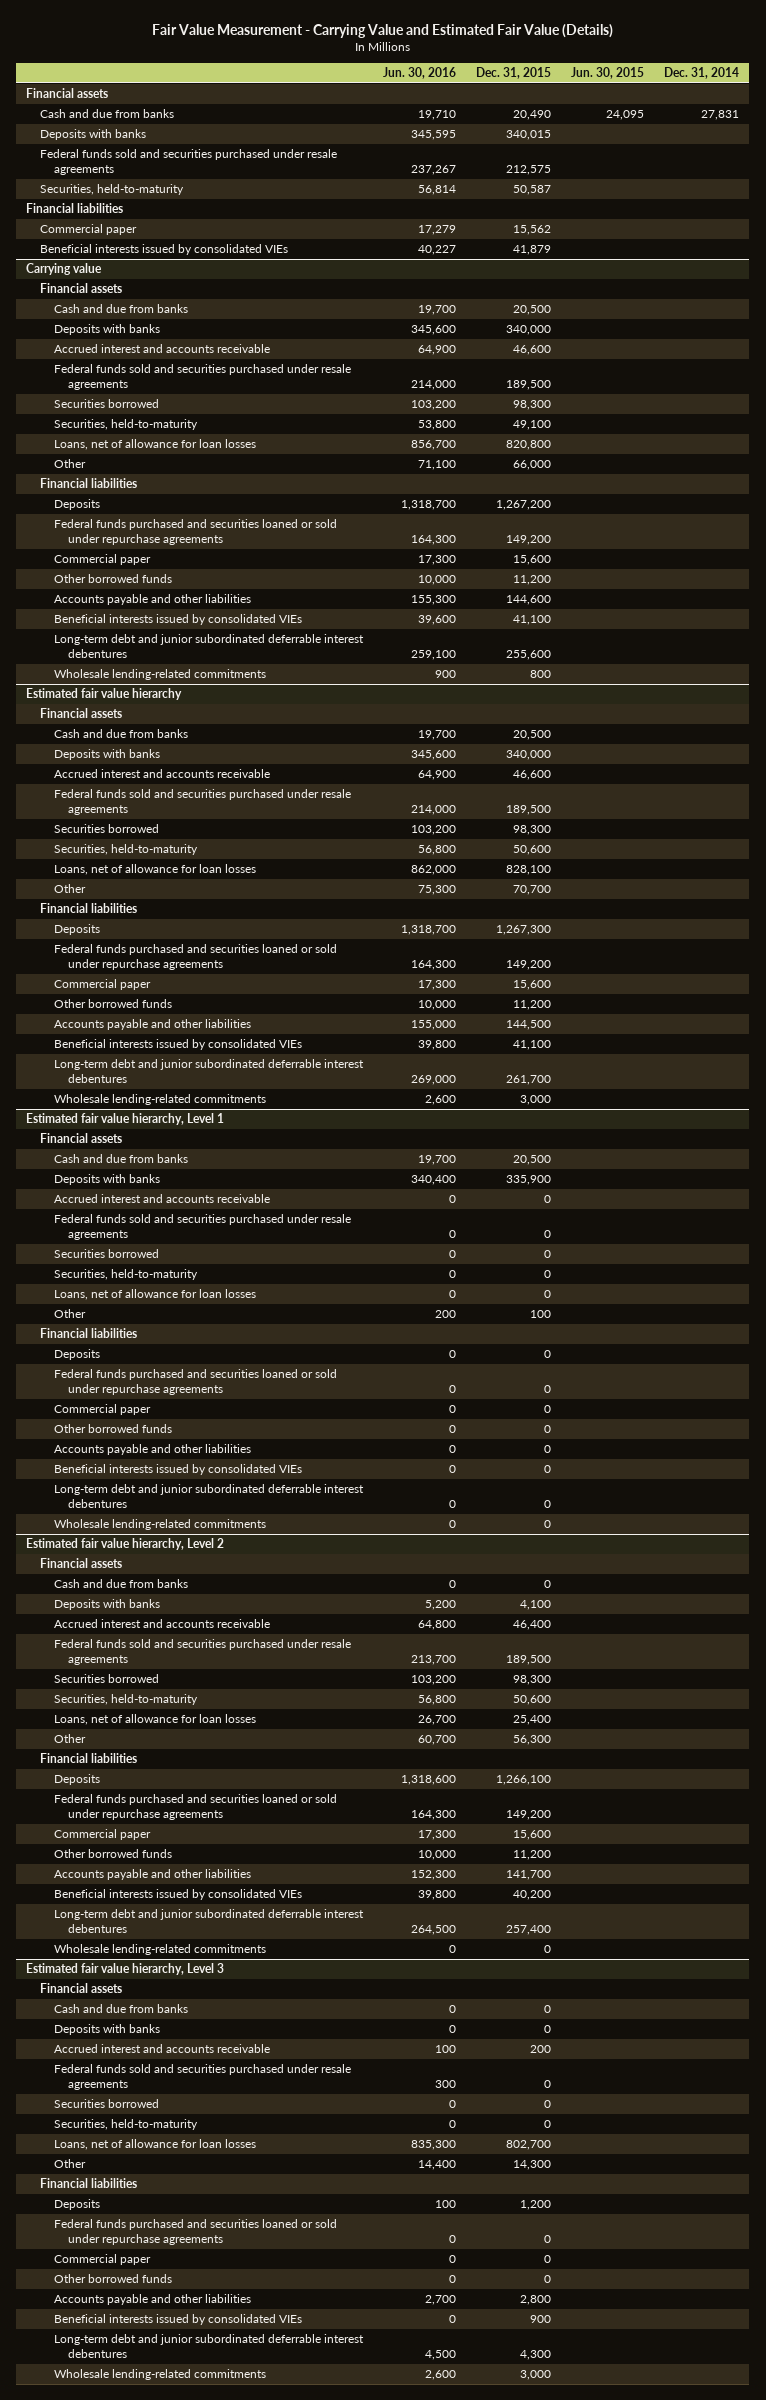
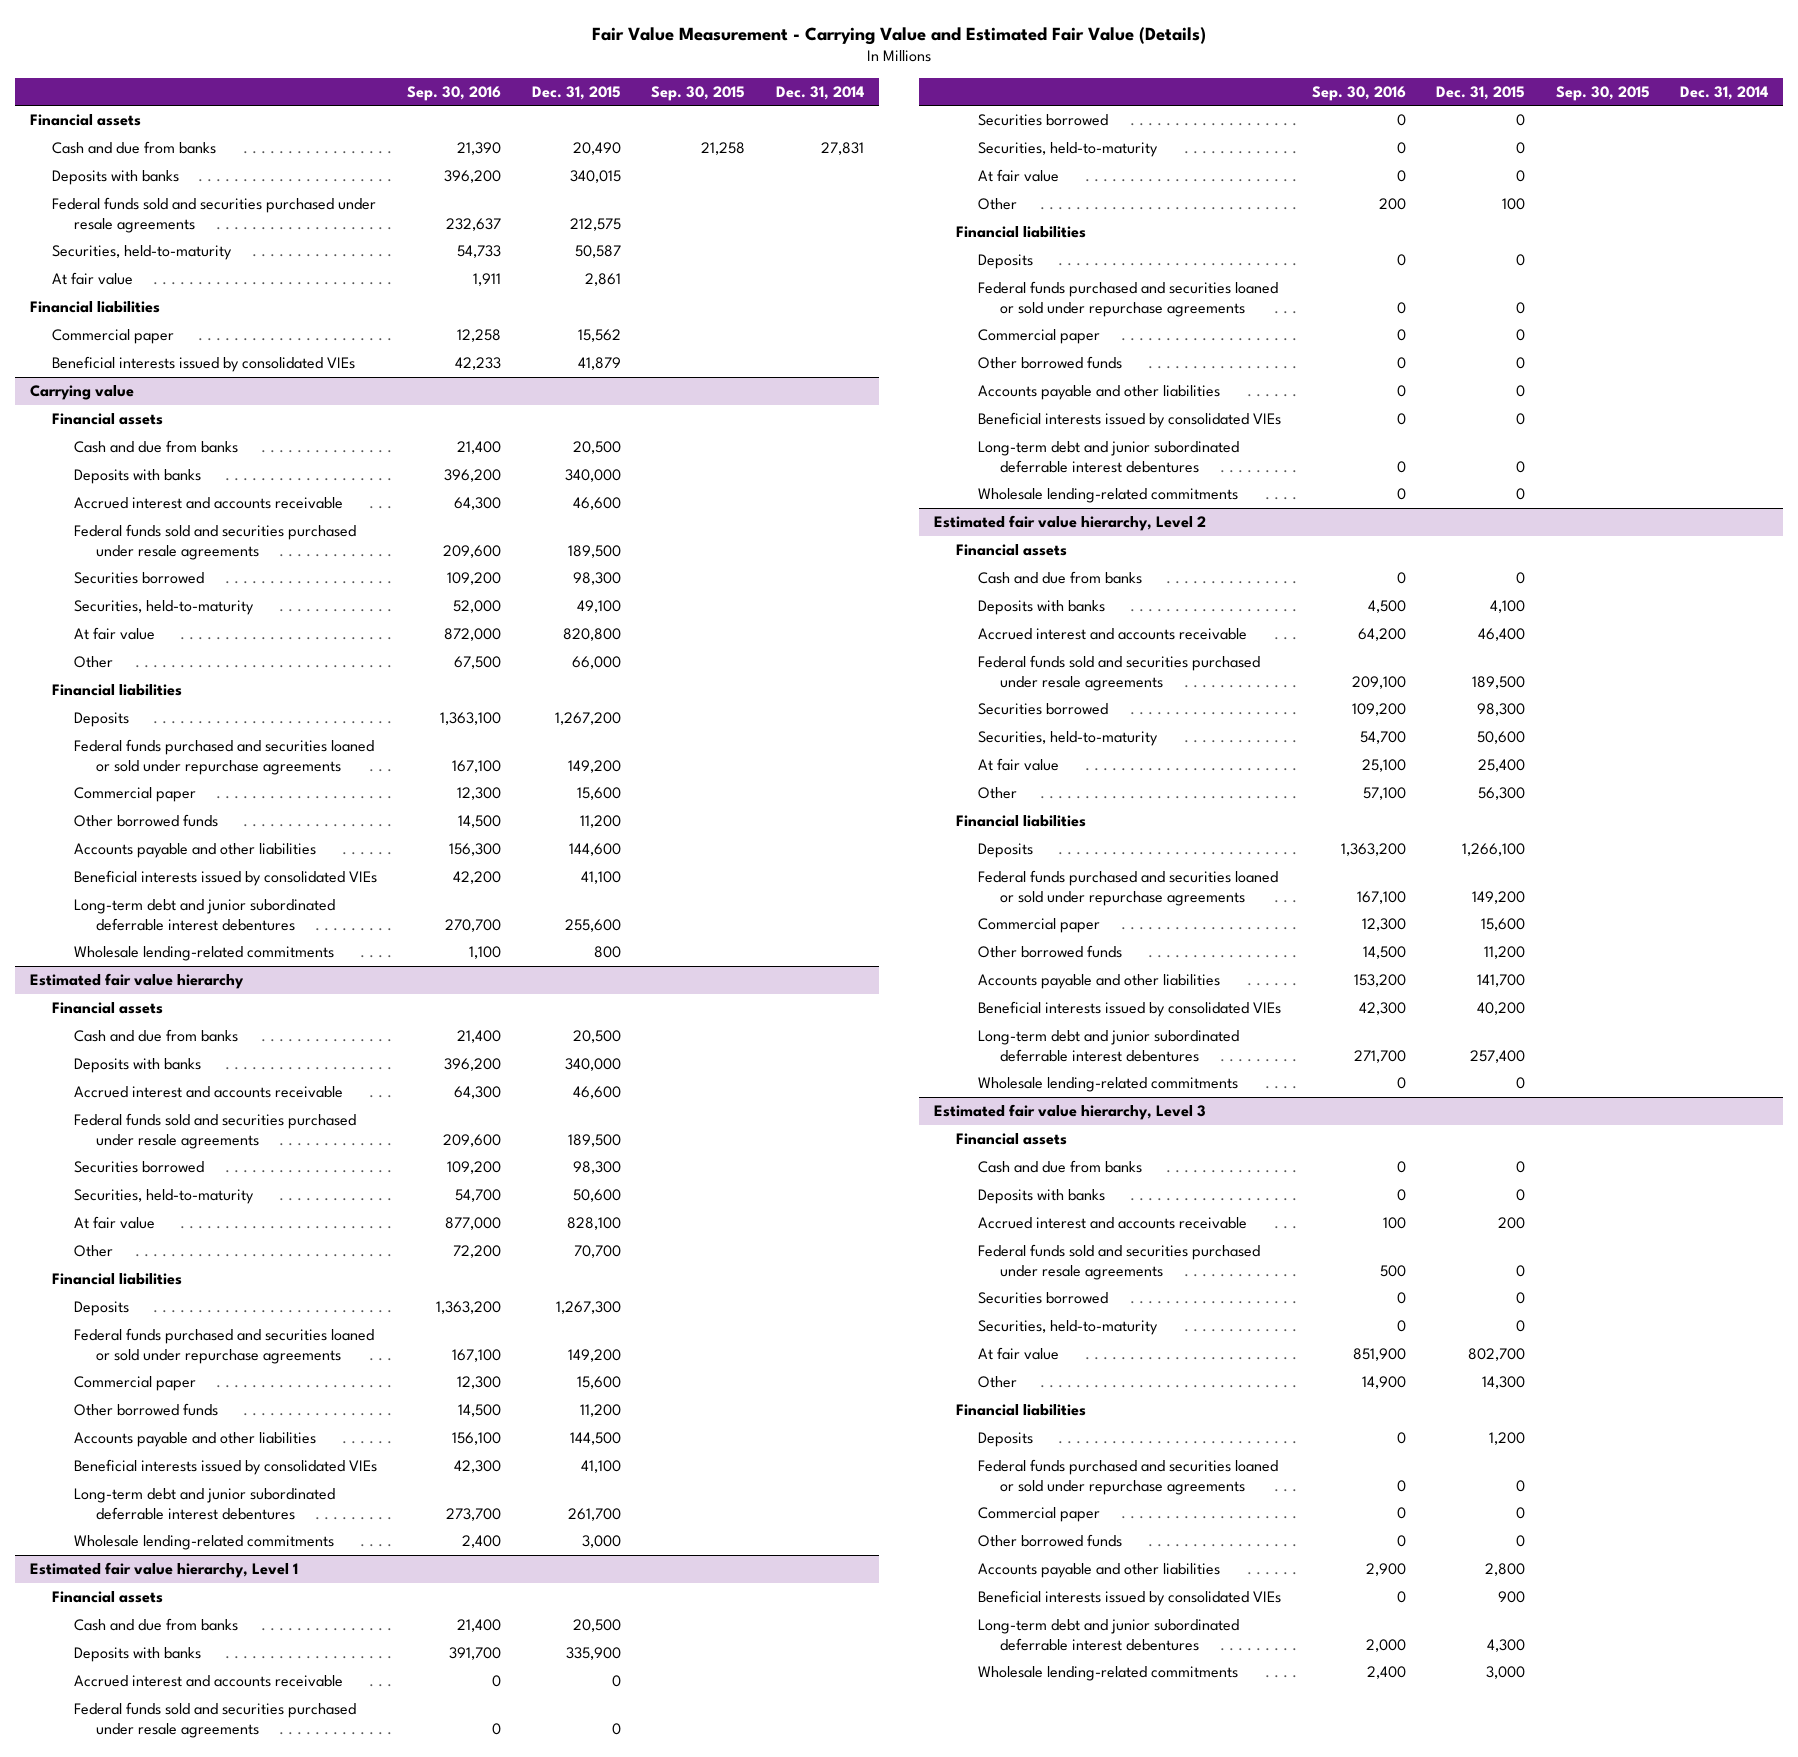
[383,67,457,80] Jun. 30, 2016 -> none
[571,67,645,80] Jun. 30, 2015 -> none
none -> [407,85,502,101] Sep. 30, 2016
none -> [651,85,746,101] Sep. 30, 2015
none -> [51,272,133,286] At fair value
[54,439,257,451] Loans, net of allowance for loan losses -> [73,627,155,641] At fair value
[54,864,257,876] Loans, net of allowance for loan losses -> [73,1216,155,1230] At fair value
[54,1289,257,1301] Loans, net of allowance for loan losses -> [978,169,1060,183] At fair value
[54,1714,257,1726] Loans, net of allowance for loan losses -> [978,758,1060,772] At fair value
[54,2139,257,2151] Loans, net of allowance for loan losses -> [978,1347,1060,1361] At fair value

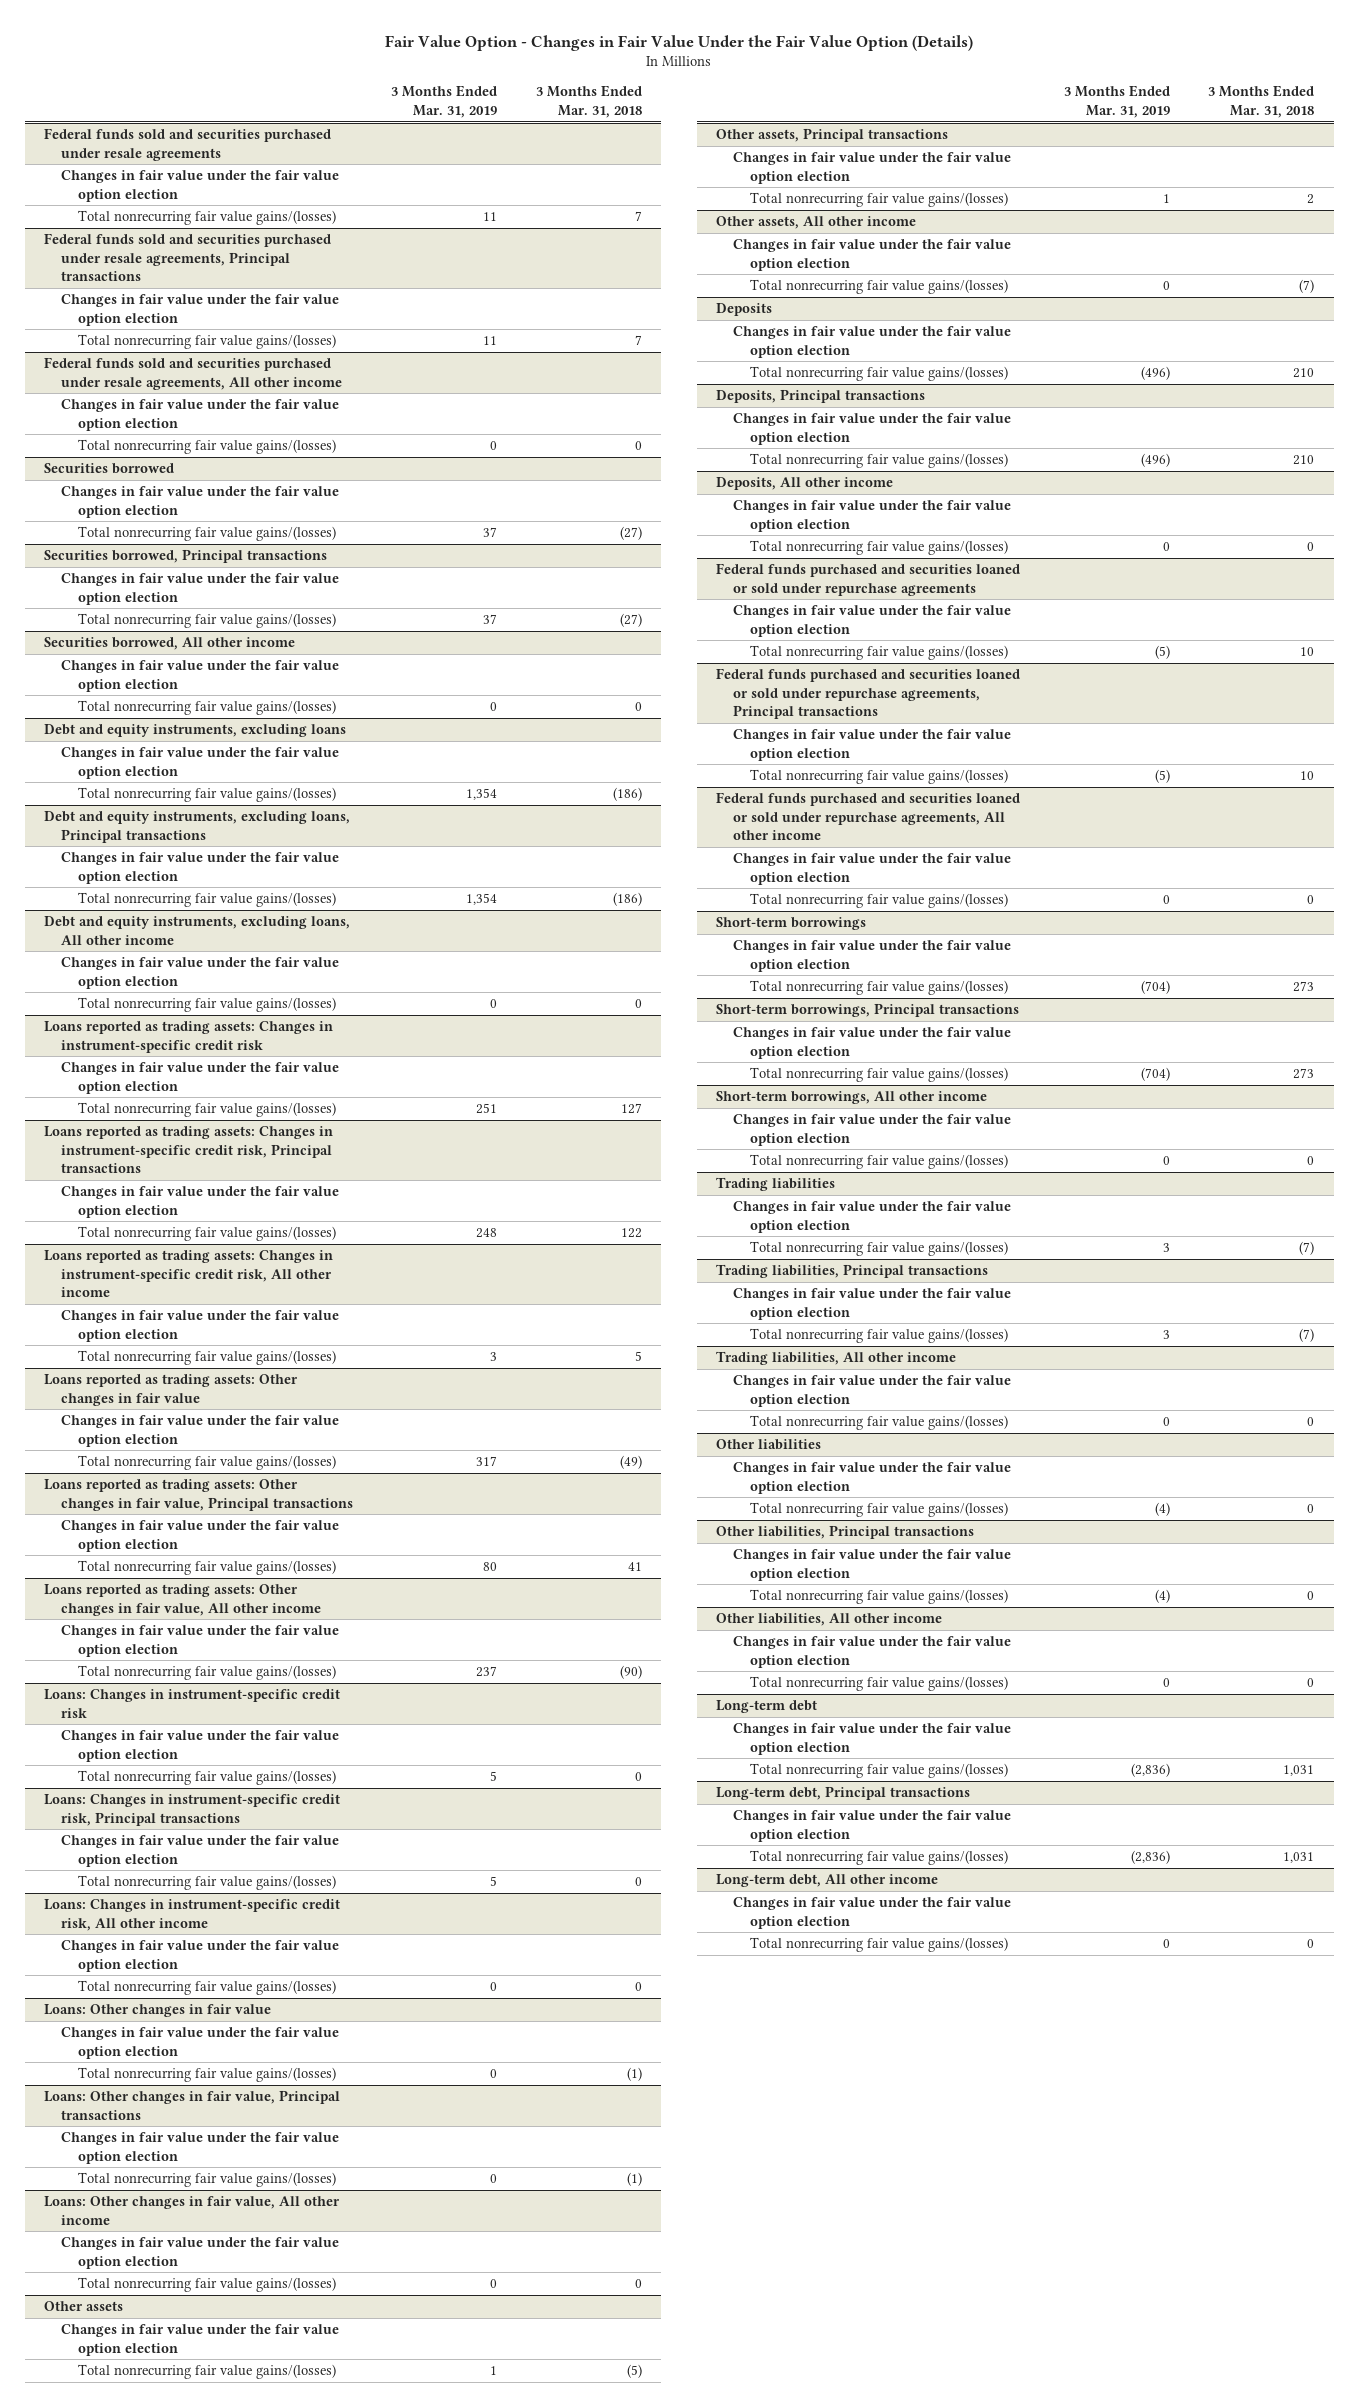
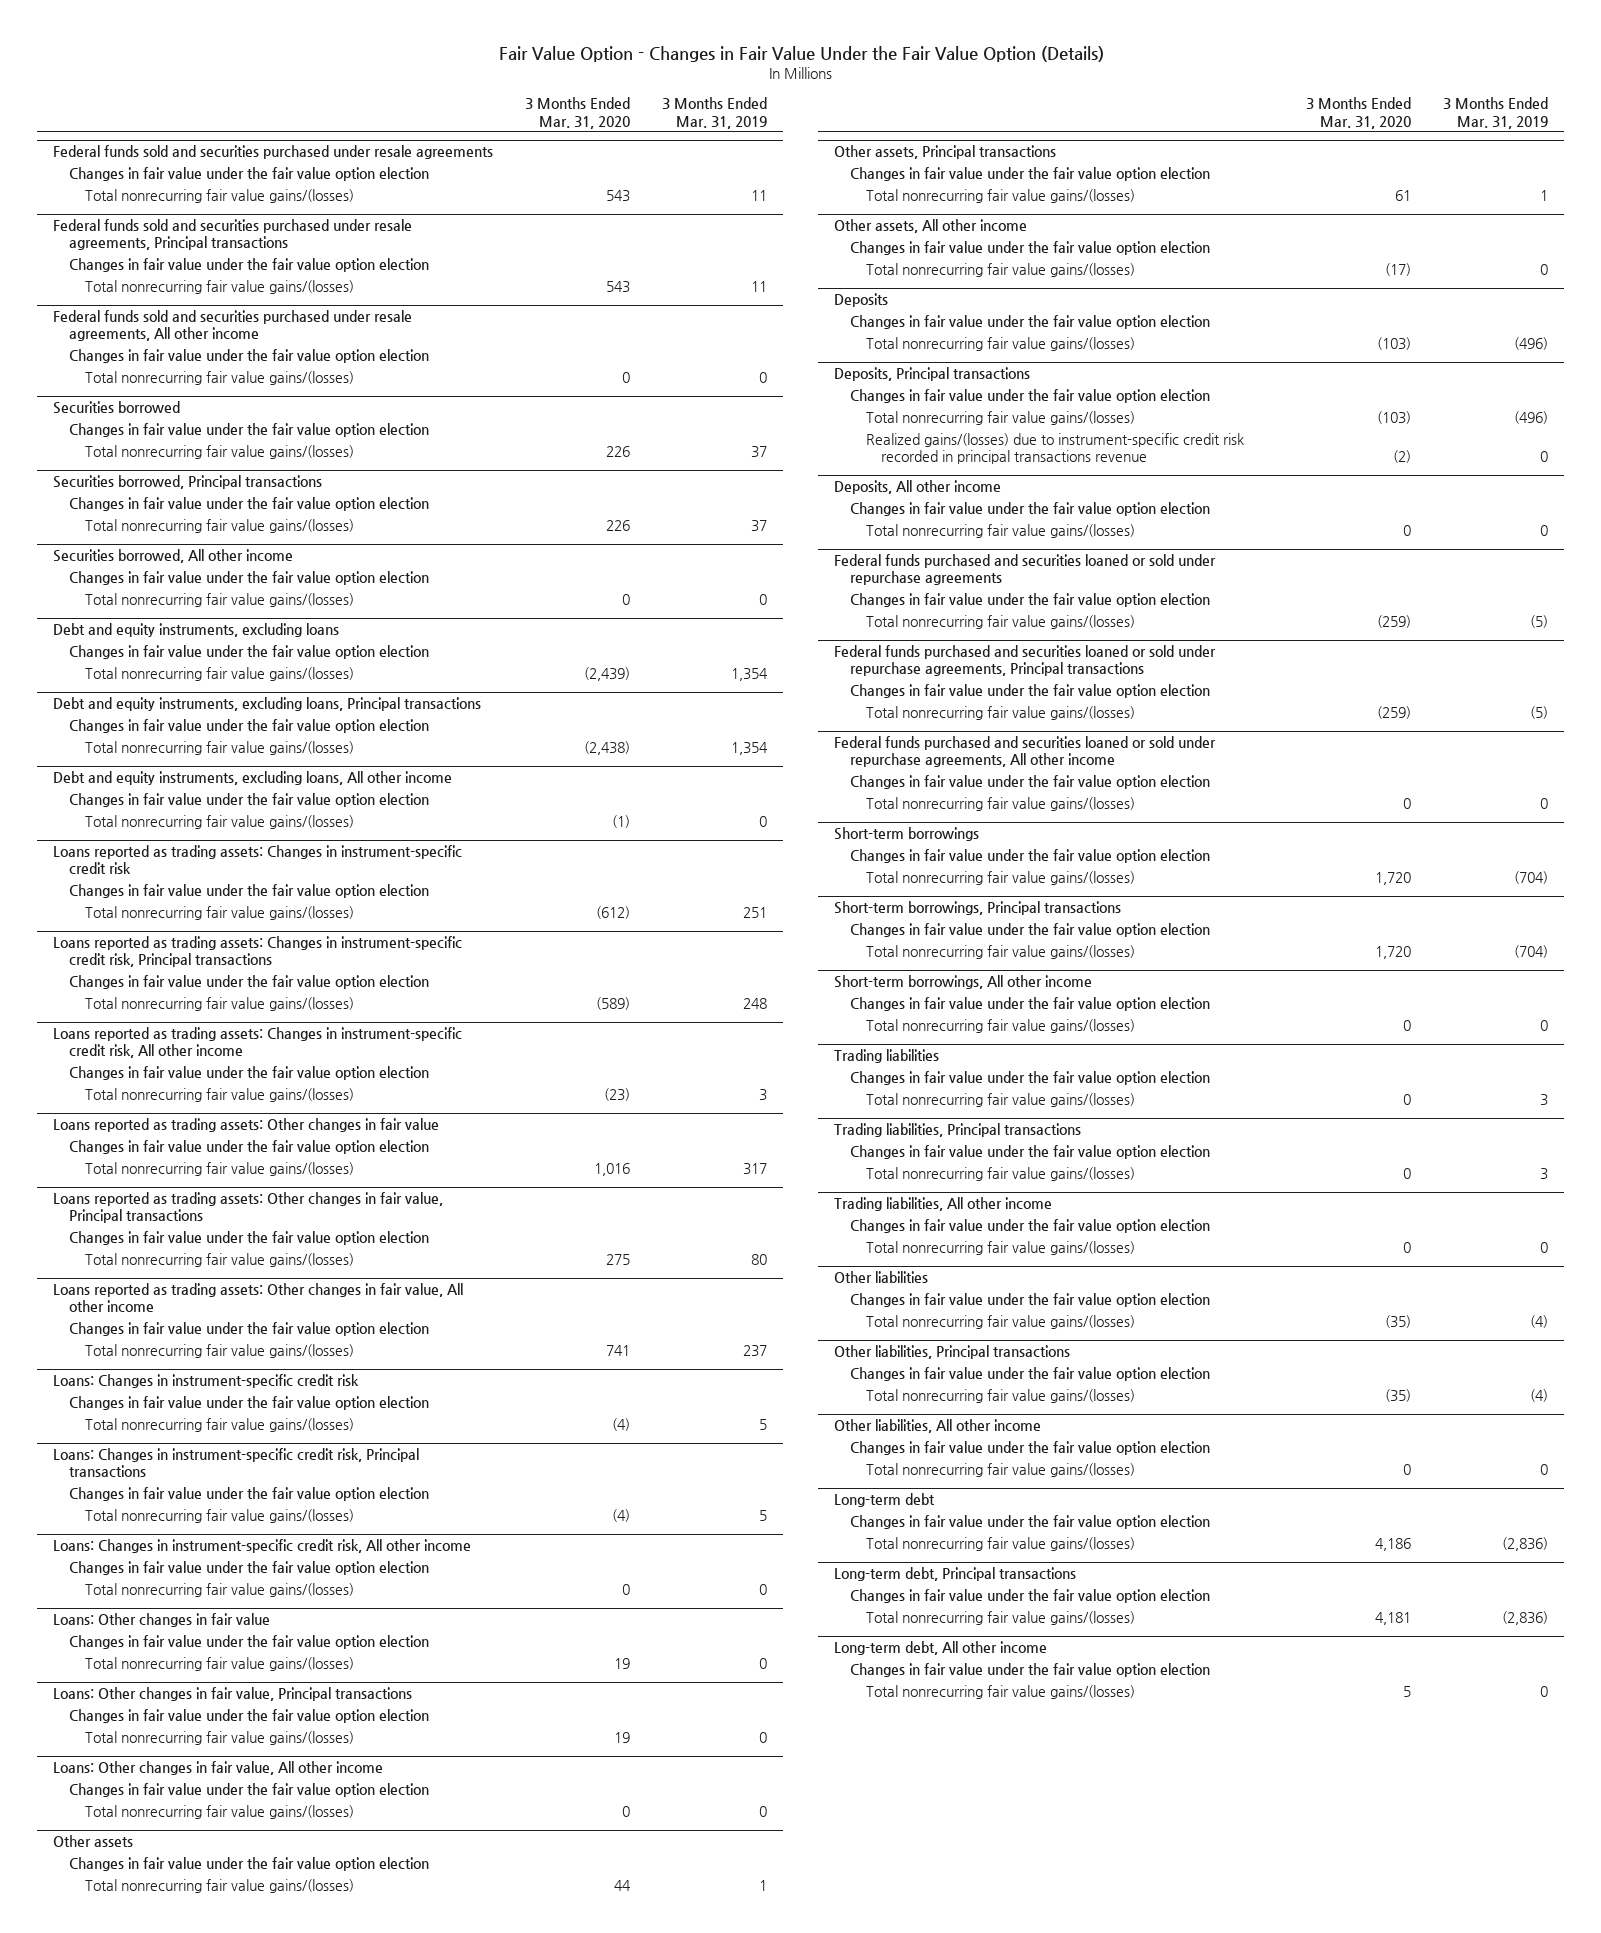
[535,85,642,118] 3 Months Ended Mar. 31, 2018 -> none
none -> [525,97,631,129] 3 Months Ended Mar. 31, 2020
none -> [865,432,1244,464] Realized gains/(losses) due to instrument-specific credit risk recorded in principal transactions revenue

